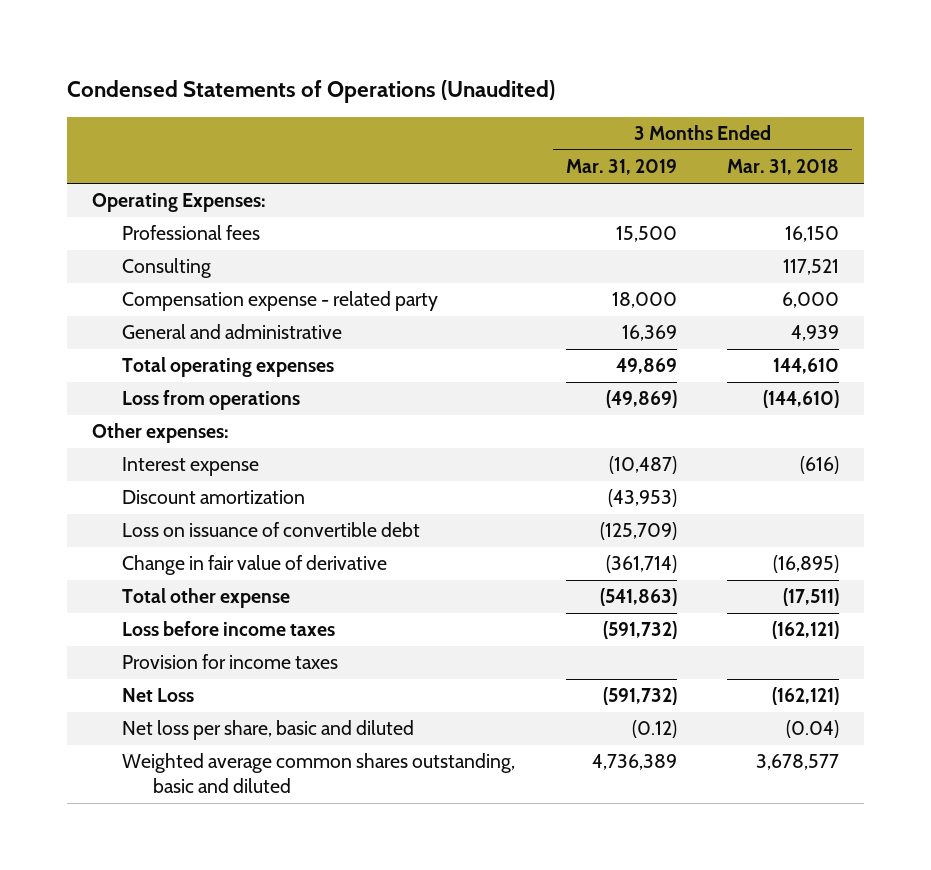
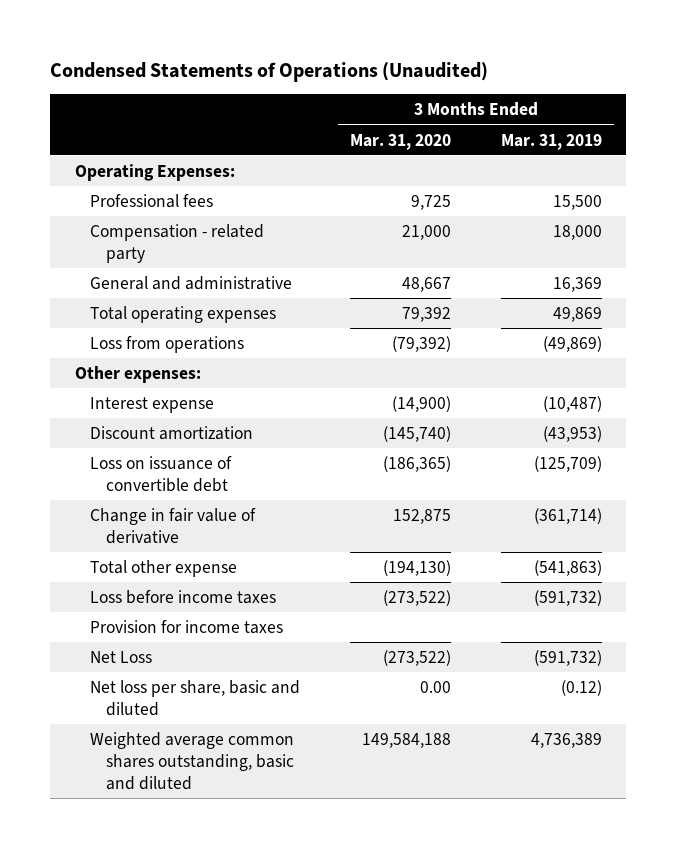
[727,159,840,176] Mar. 31, 2018 -> none
none -> [350,133,452,150] Mar. 31, 2020
[122,258,212,279] Consulting -> none
[122,291,439,312] Compensation expense - related party -> [90,223,265,263] Compensation - related party

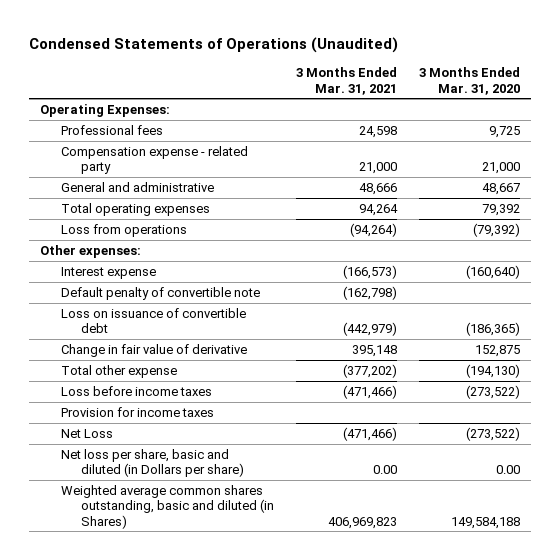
[500,133,602,150] Mar. 31, 2019 -> none
none -> [296,67,398,95] 3 Months Ended Mar. 31, 2021
[90,223,265,263] Compensation - related party -> [60,146,248,175] Compensation expense - related party
[90,425,254,440] Discount amortization -> none
[392,395,452,412] (14,900) -> [466,265,521,280] (160,640)
none -> [60,287,260,301] Default penalty of convertible note
[90,679,301,716] Net loss per share, basic and diluted -> [60,449,245,478] Net loss per share, basic and diluted (in Dollars per share)
[90,731,295,790] Weighted average common shares outstanding, basic and diluted -> [60,485,275,529] Weighted average common shares outstanding, basic and diluted (in Shares)

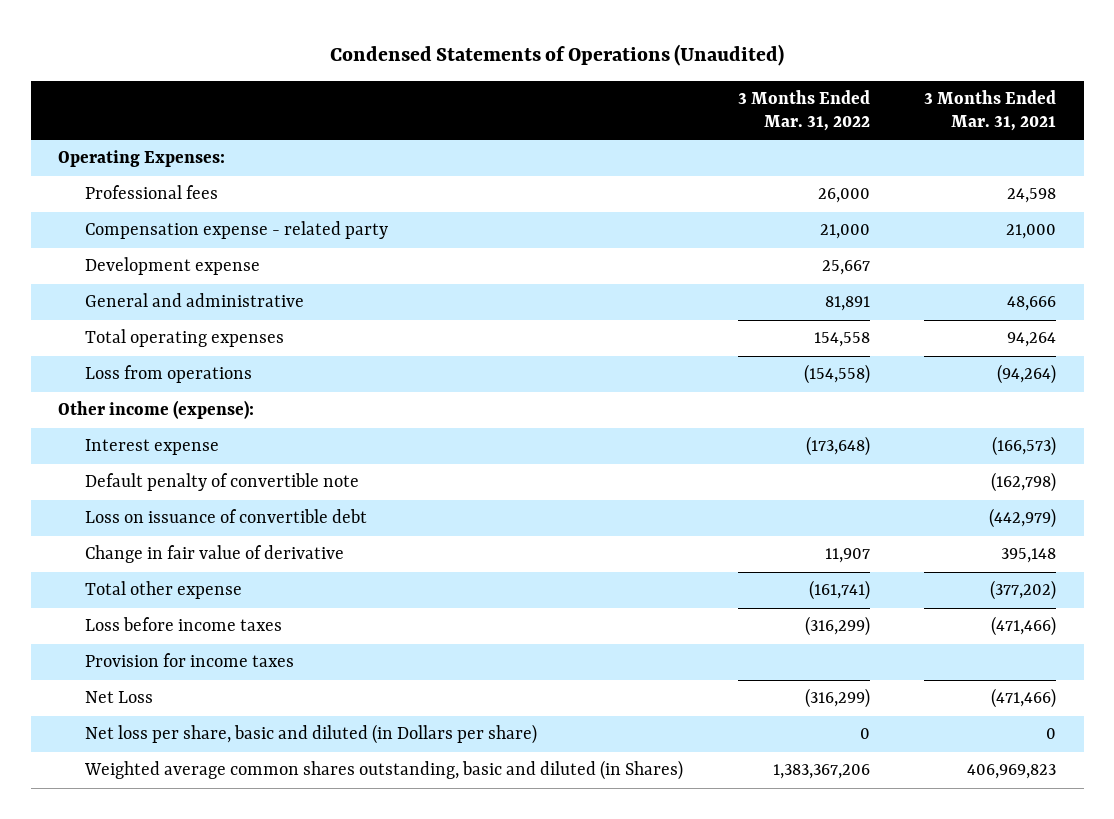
[419,67,521,95] 3 Months Ended Mar. 31, 2020 -> none
none -> [737,90,870,132] 3 Months Ended Mar. 31, 2022
none -> [84,257,260,276] Development expense
[39,245,141,259] Other expenses: -> none
none -> [58,400,255,420] Other income (expense):
[373,465,398,475] 0.00 -> [1046,728,1057,740] 0

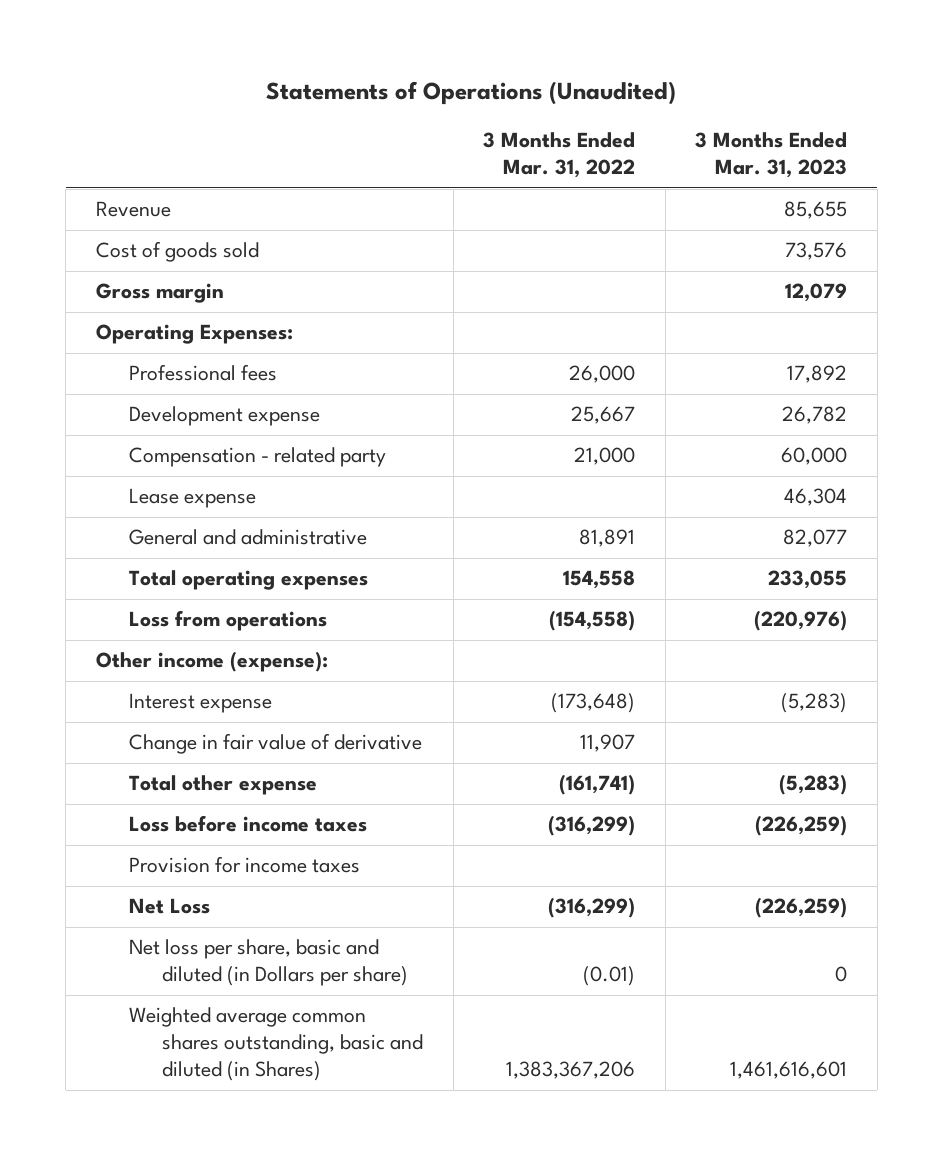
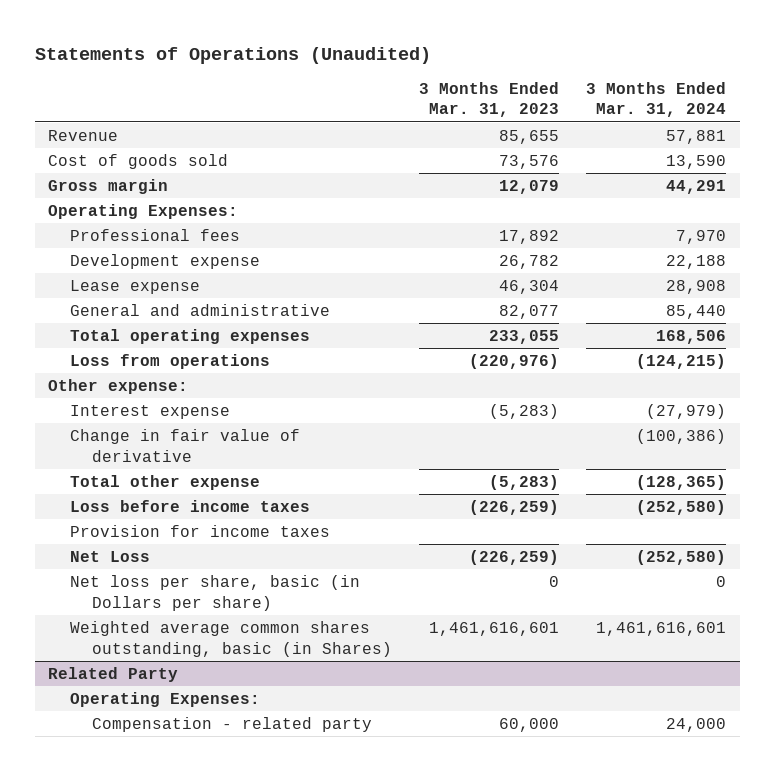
[483,132,636,179] 3 Months Ended Mar. 31, 2022 -> none
none -> [586,81,727,118] 3 Months Ended Mar. 31, 2024
[129,447,387,468] Compensation - related party -> none
[95,651,328,673] Other income (expense): -> [48,378,189,394] Other expense:
[129,939,409,987] Net loss per share, basic and diluted (in Dollars per share) -> [70,574,361,611] Net loss per share, basic (in Dollars per share)
[129,1007,424,1082] Weighted average common shares outstanding, basic and diluted (in Shares) -> [70,620,393,657] Weighted average common shares outstanding, basic (in Shares)
none -> [48,666,179,682] Related Party
none -> [70,691,261,707] Operating Expenses:
none -> [92,716,373,732] Compensation - related party

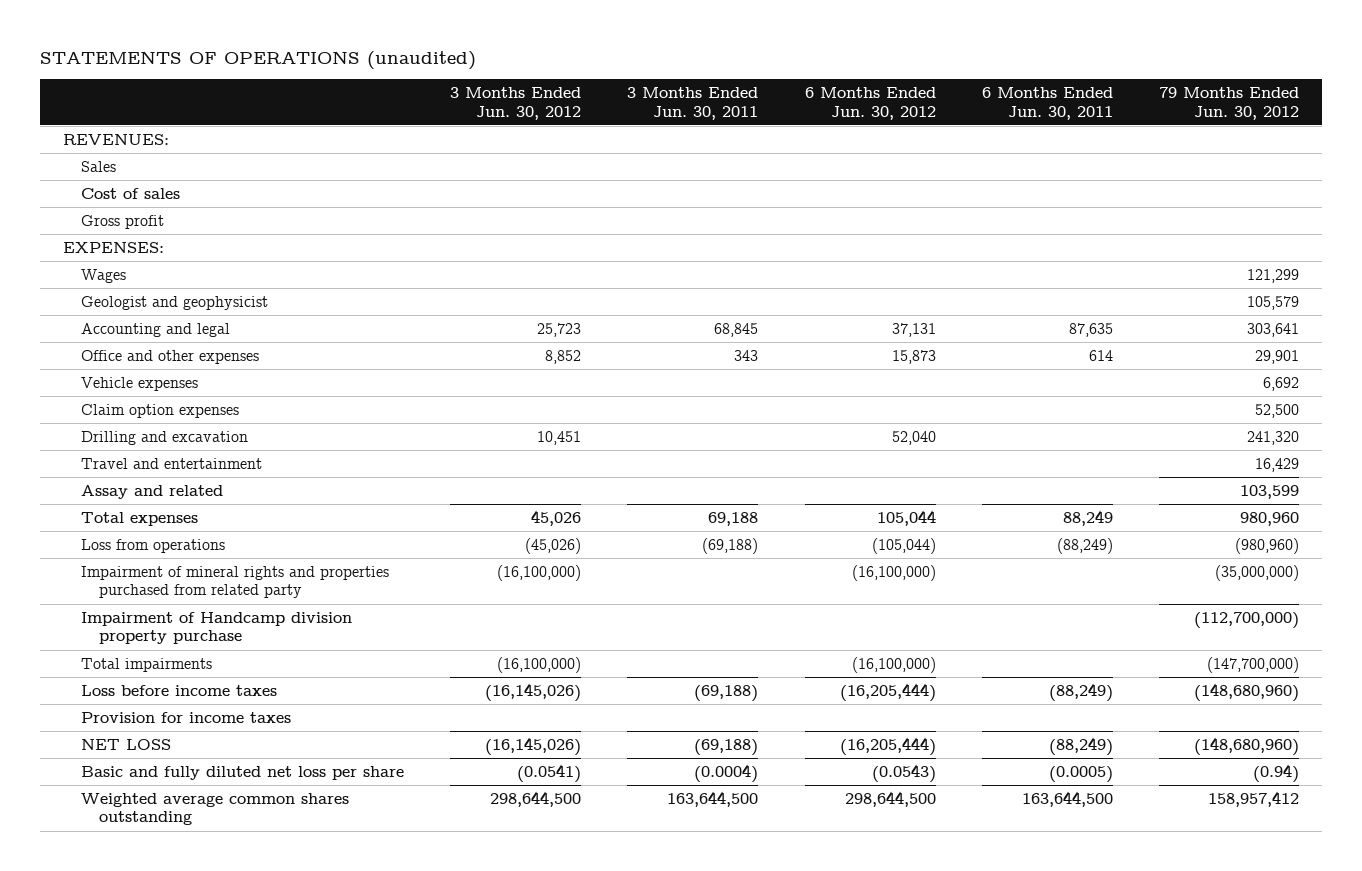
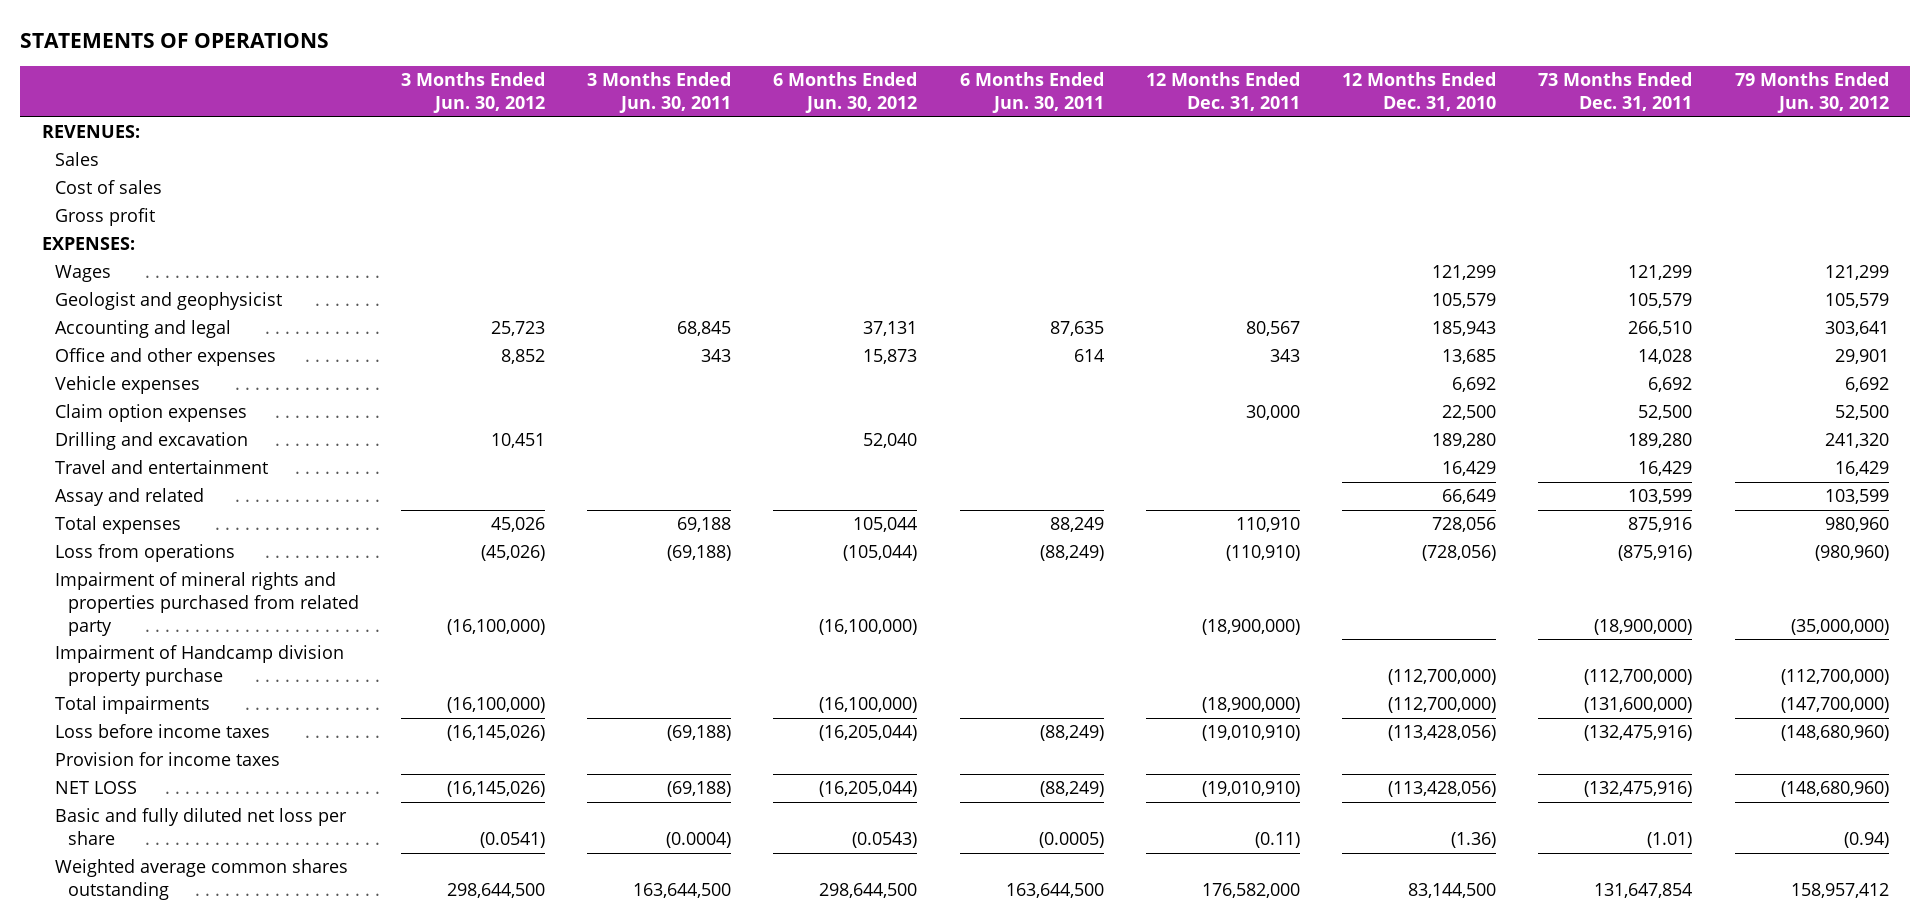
[39,50,476,70] STATEMENTS OF OPERATIONS (unaudited) -> [20,33,330,49] STATEMENTS OF OPERATIONS
none -> [1145,72,1300,112] 12 Months Ended Dec. 31, 2011
none -> [1342,72,1497,112] 12 Months Ended Dec. 31, 2010
none -> [1538,72,1693,112] 73 Months Ended Dec. 31, 2011
[839,683,936,703] (16,205,444) -> [819,725,918,742] (16,205,044)
[839,737,936,757] (16,205,444) -> [819,781,918,798] (16,205,044)

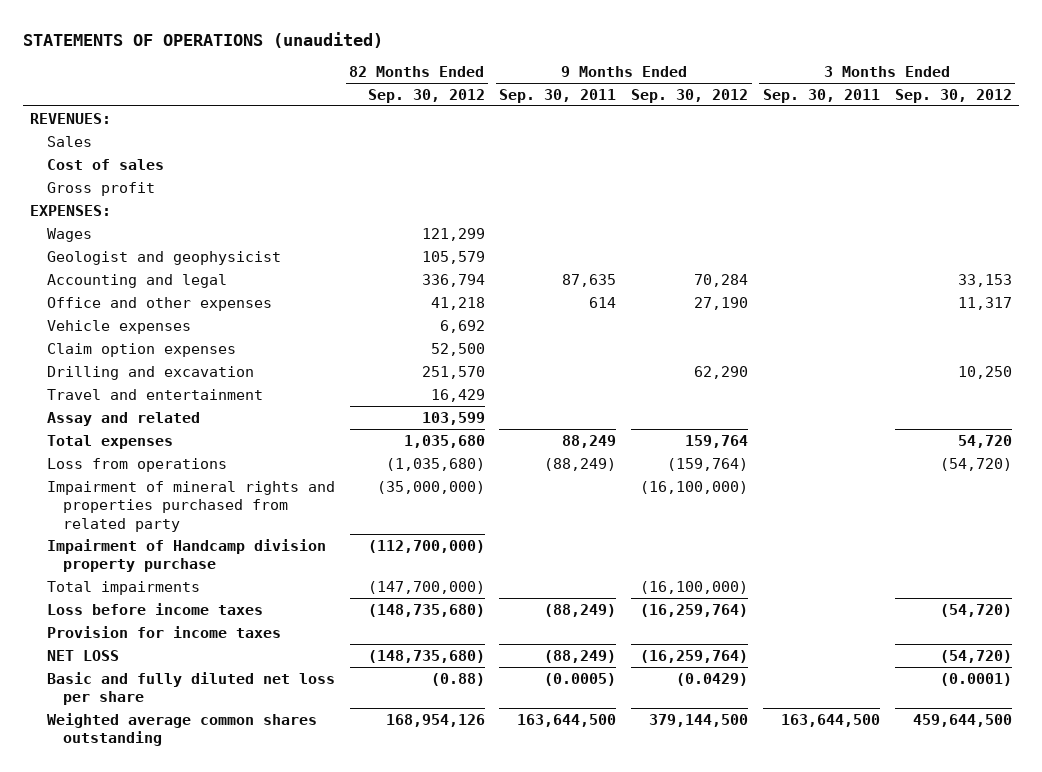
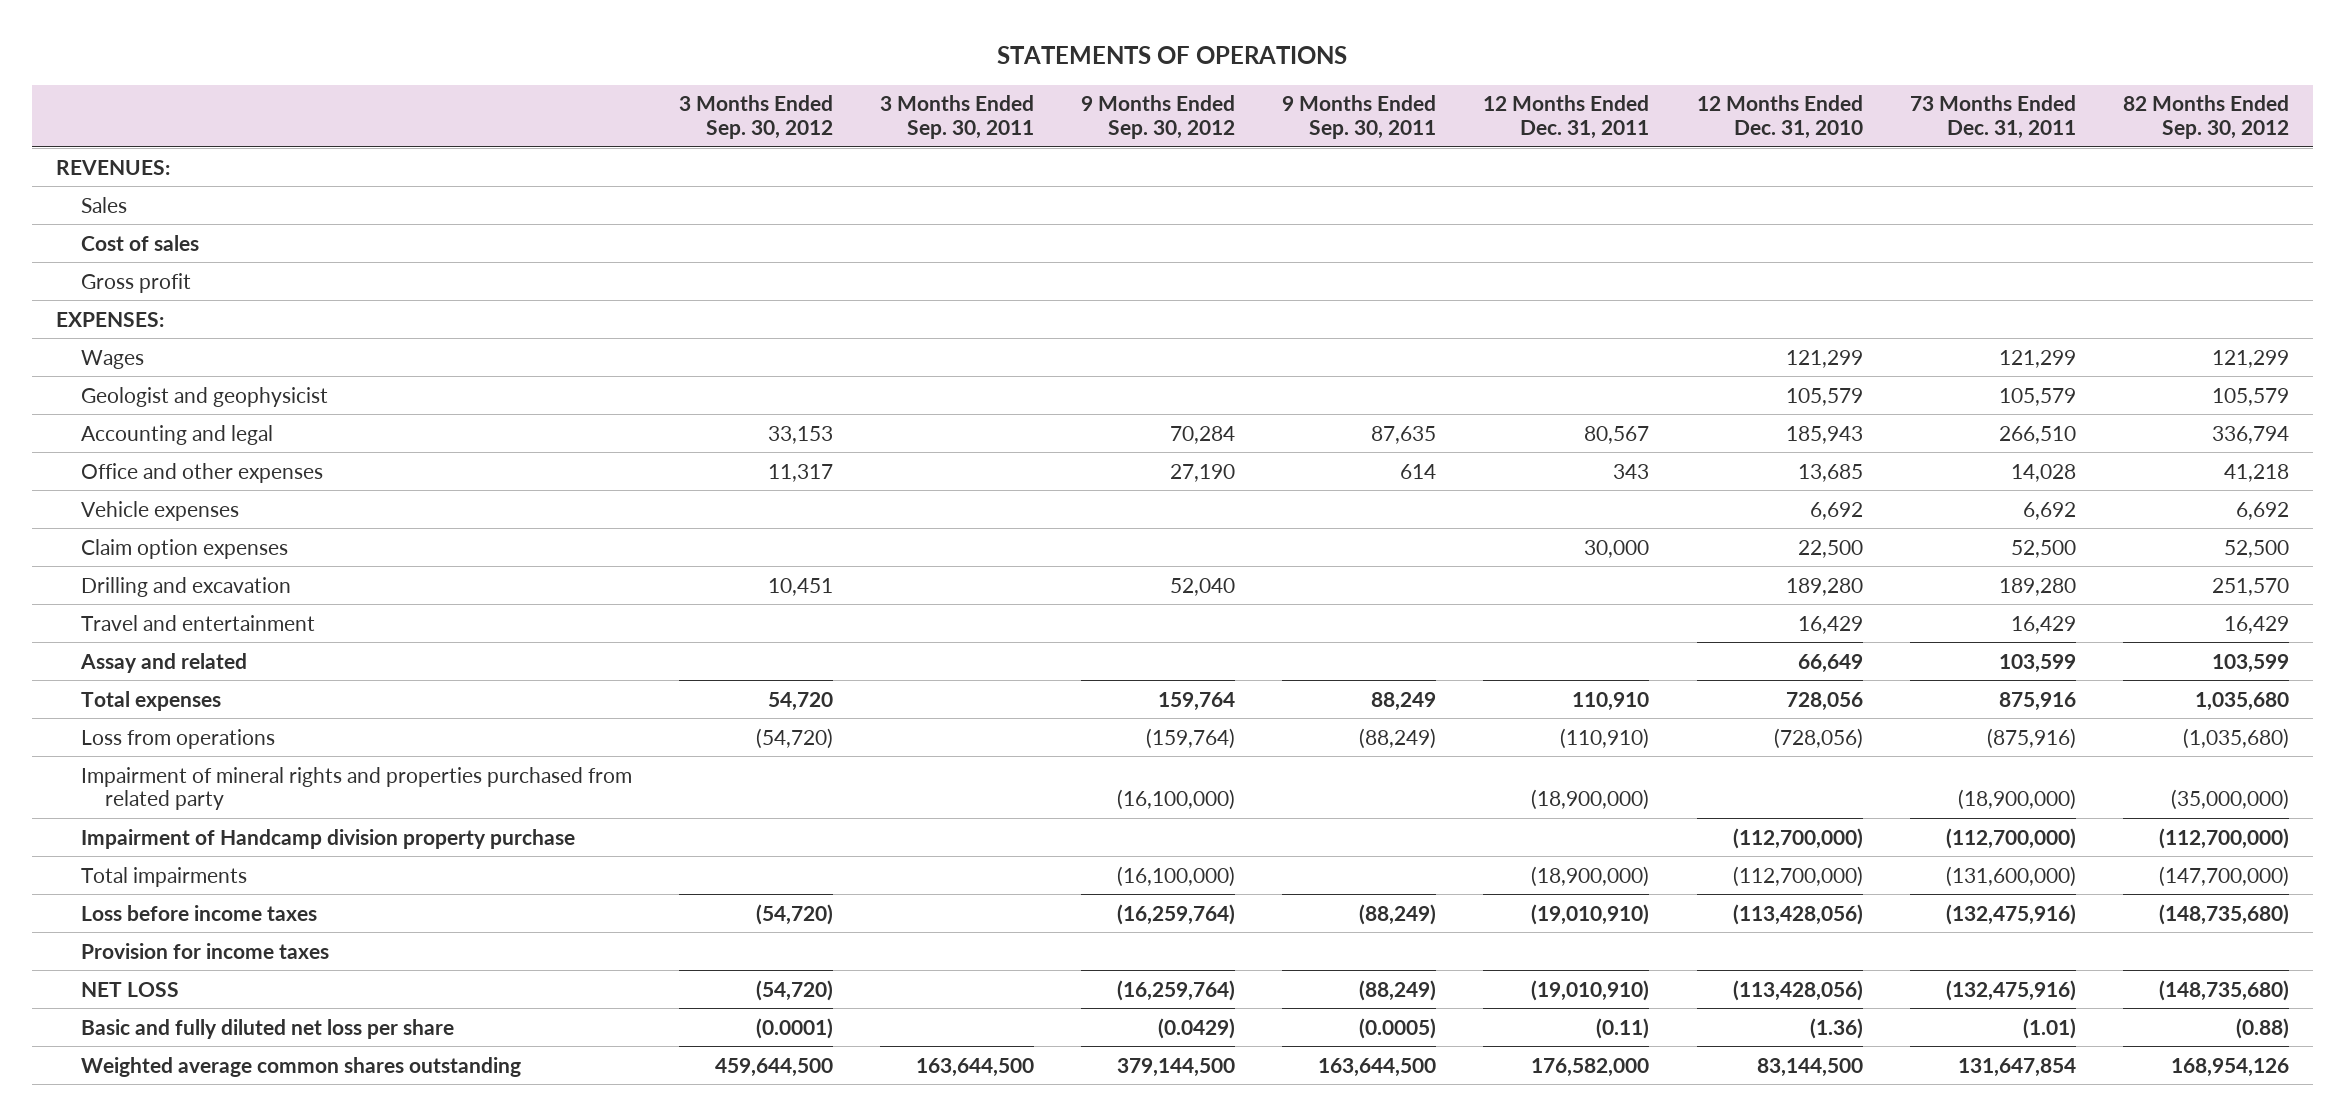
[23,31,384,48] STATEMENTS OF OPERATIONS (unaudited) -> [997,45,1348,64] STATEMENTS OF OPERATIONS
none -> [1483,95,1650,139] 12 Months Ended Dec. 31, 2011
none -> [1696,95,1863,139] 12 Months Ended Dec. 31, 2010
none -> [1909,95,2076,139] 73 Months Ended Dec. 31, 2011
[694,365,749,379] 62,290 -> [1170,577,1236,596] 52,040
[957,365,1012,379] 10,250 -> [767,577,833,596] 10,451

